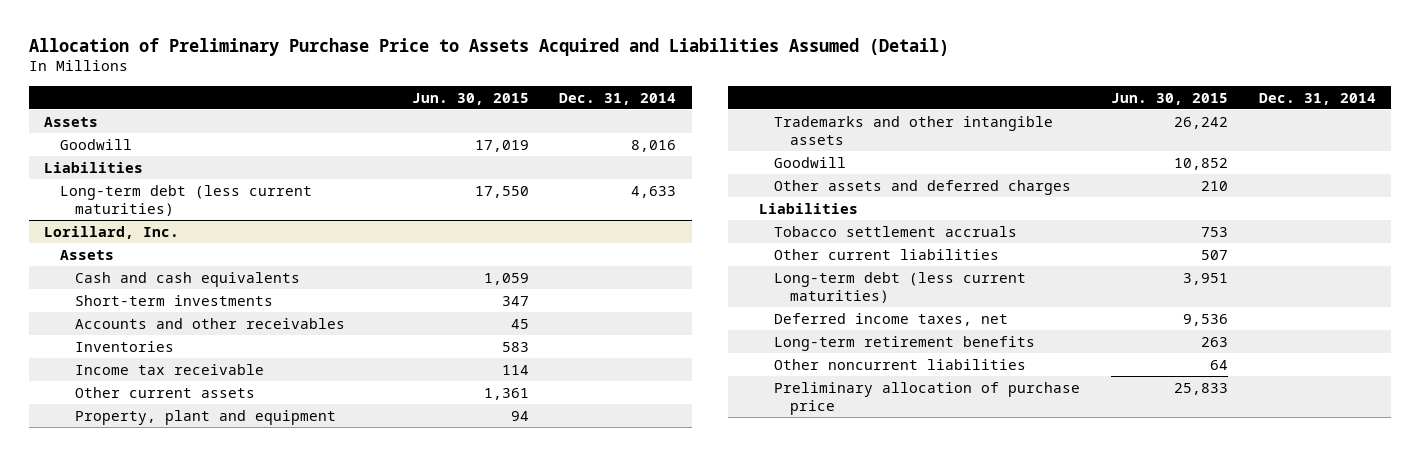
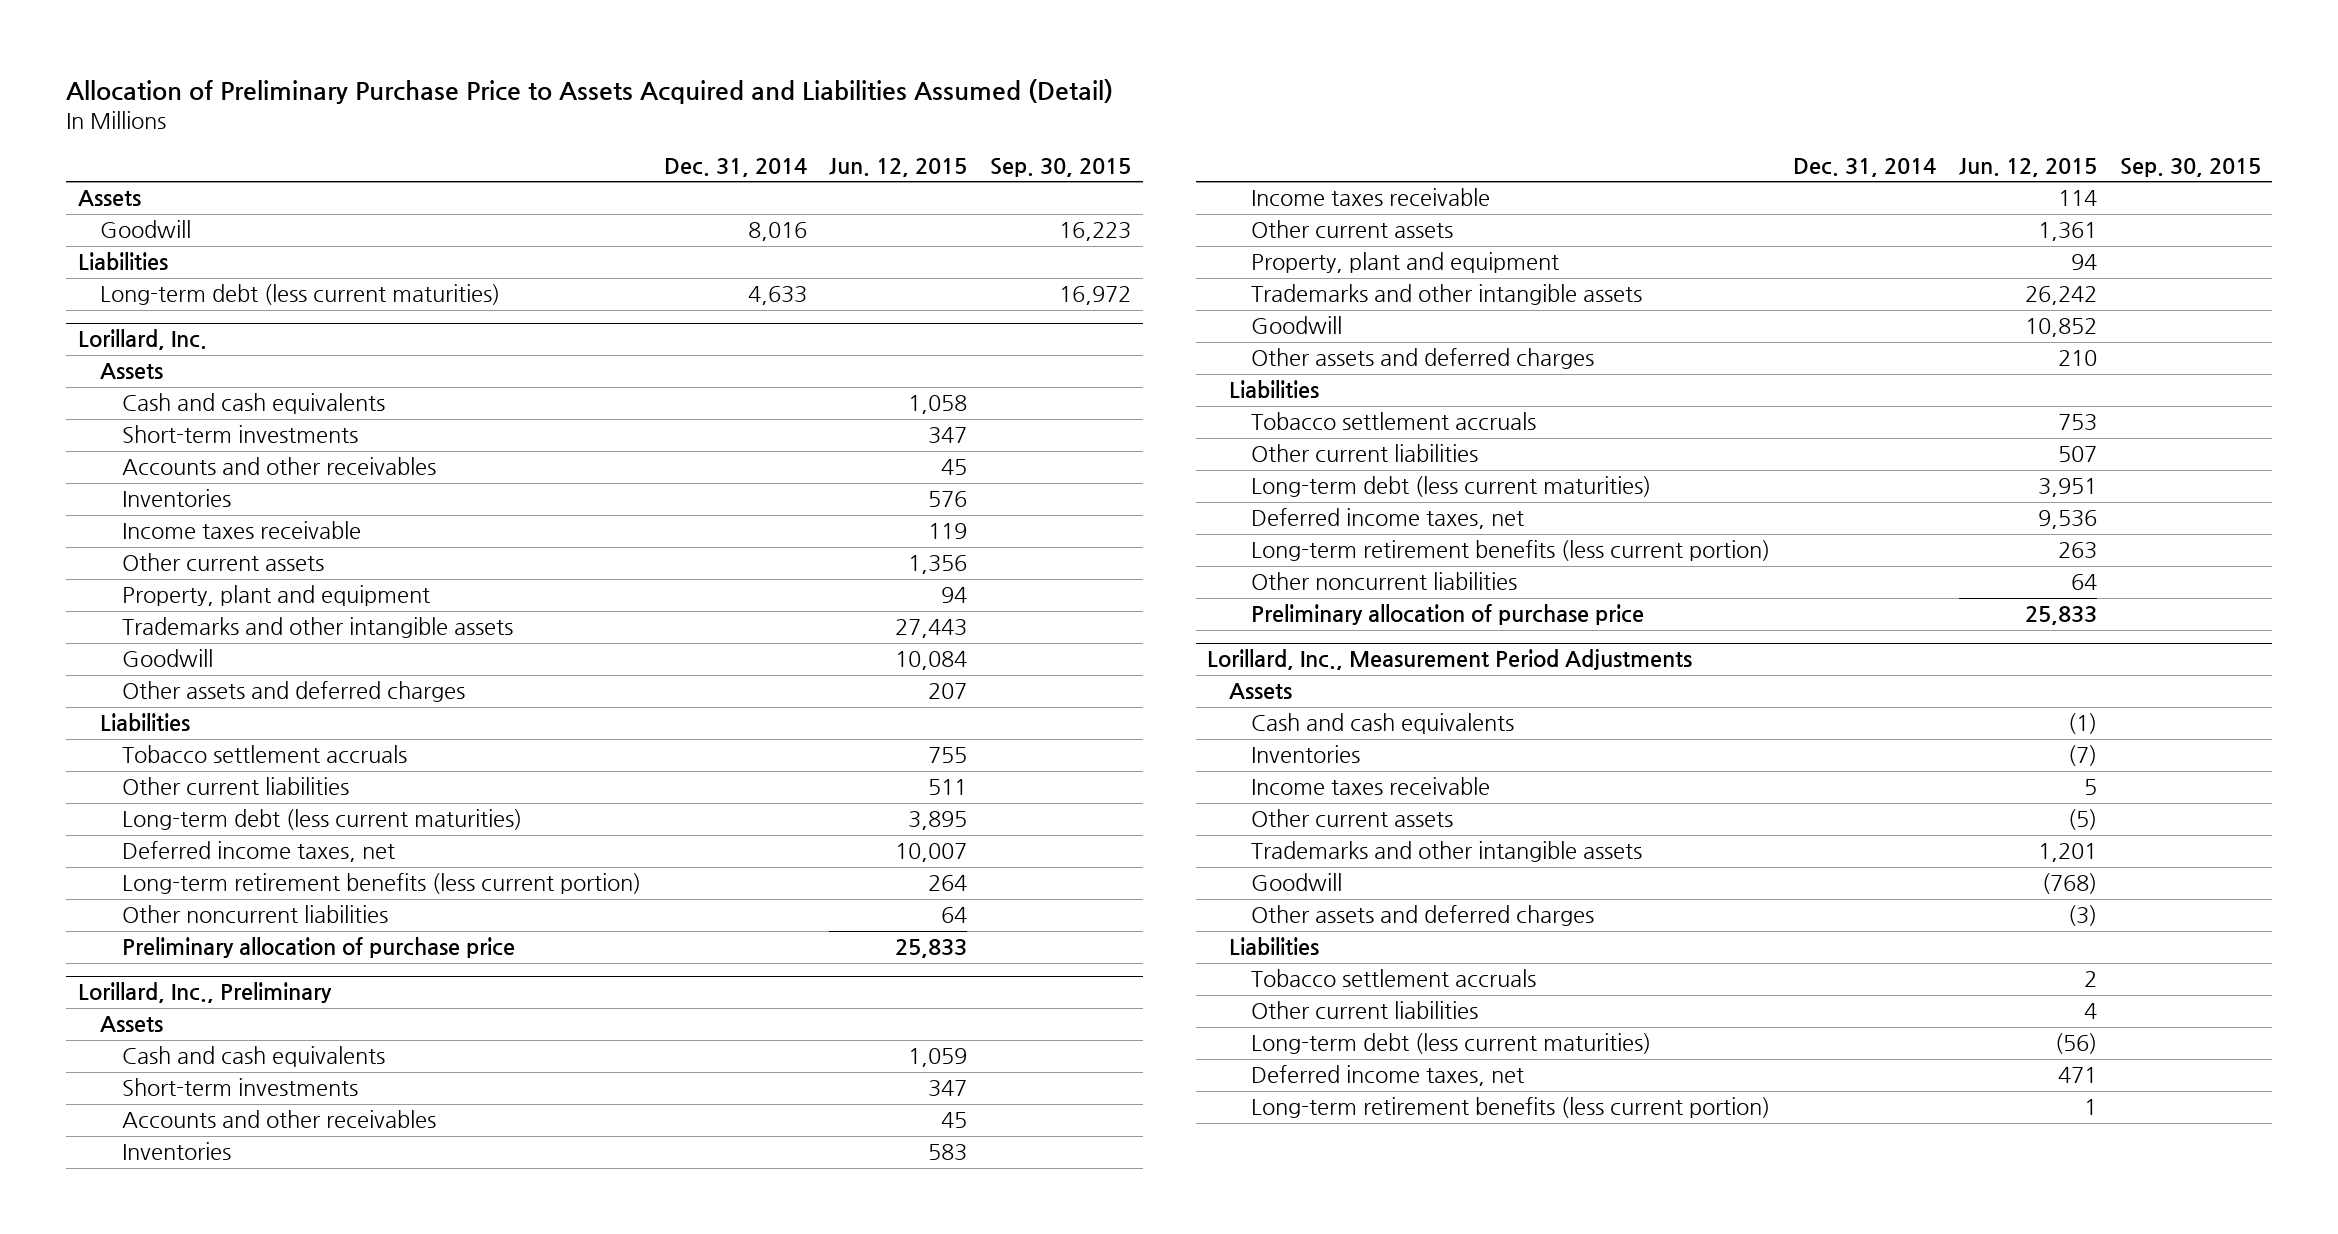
[411,92,529,105] Jun. 30, 2015 -> none
none -> [829,157,968,177] Jun. 12, 2015
none -> [990,157,1132,177] Sep. 30, 2015
[75,363,265,375] Income tax receivable -> [121,521,361,540] Income taxes receivable
[774,335,1036,351] Long-term retirement benefits -> [121,873,641,895] Long-term retirement benefits (less current portion)
none -> [77,982,332,1004] Lorillard, Inc., Preliminary
none -> [99,1016,163,1033] Assets
none -> [121,1046,385,1068] Cash and cash equivalents
none -> [121,1078,358,1097] Short-term investments
none -> [121,1110,436,1129] Accounts and other receivables
none -> [121,1142,231,1161] Inventories
none -> [1251,188,1491,207] Income taxes receivable
none -> [1251,220,1454,239] Other current assets
none -> [1251,252,1560,274] Property, plant and equipment
none -> [1251,284,1643,306] Trademarks and other intangible assets
none -> [1251,316,1343,335] Goodwill
none -> [1251,348,1595,370] Other assets and deferred charges
none -> [1229,380,1320,399] Liabilities
none -> [1251,412,1537,431] Tobacco settlement accruals
none -> [1251,444,1479,463] Other current liabilities
none -> [1251,476,1652,498] Long-term debt (less current maturities)
none -> [1251,508,1525,530] Deferred income taxes, net
none -> [1251,540,1771,562] Long-term retirement benefits (less current portion)
none -> [1251,572,1518,591] Other noncurrent liabilities
none -> [1251,604,1645,626] Preliminary allocation of purchase price
none -> [1207,649,1693,671] Lorillard, Inc., Measurement Period Adjustments
none -> [1229,683,1293,700] Assets
none -> [1251,713,1515,735] Cash and cash equivalents
none -> [1251,745,1361,764] Inventories
none -> [1251,777,1491,796] Income taxes receivable
none -> [1251,809,1454,828] Other current assets
none -> [1251,841,1643,863] Trademarks and other intangible assets
none -> [1251,873,1343,892] Goodwill
none -> [1251,905,1595,927] Other assets and deferred charges
none -> [1229,937,1320,956] Liabilities
none -> [1251,969,1537,988] Tobacco settlement accruals
none -> [1251,1001,1479,1020] Other current liabilities
none -> [1251,1033,1652,1055] Long-term debt (less current maturities)
none -> [1251,1065,1525,1087] Deferred income taxes, net
none -> [1251,1097,1771,1119] Long-term retirement benefits (less current portion)

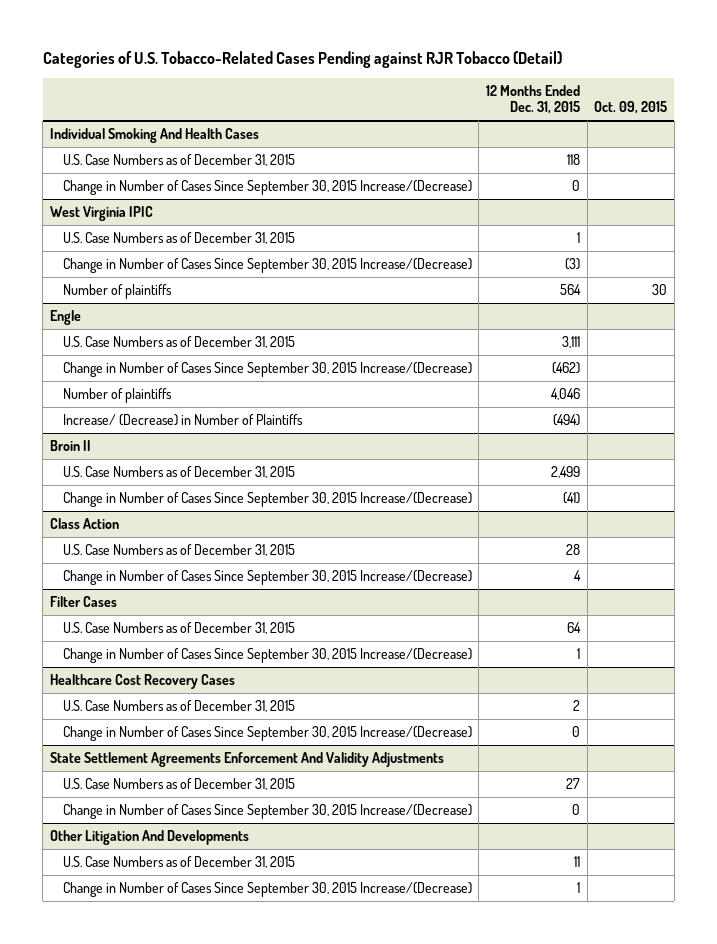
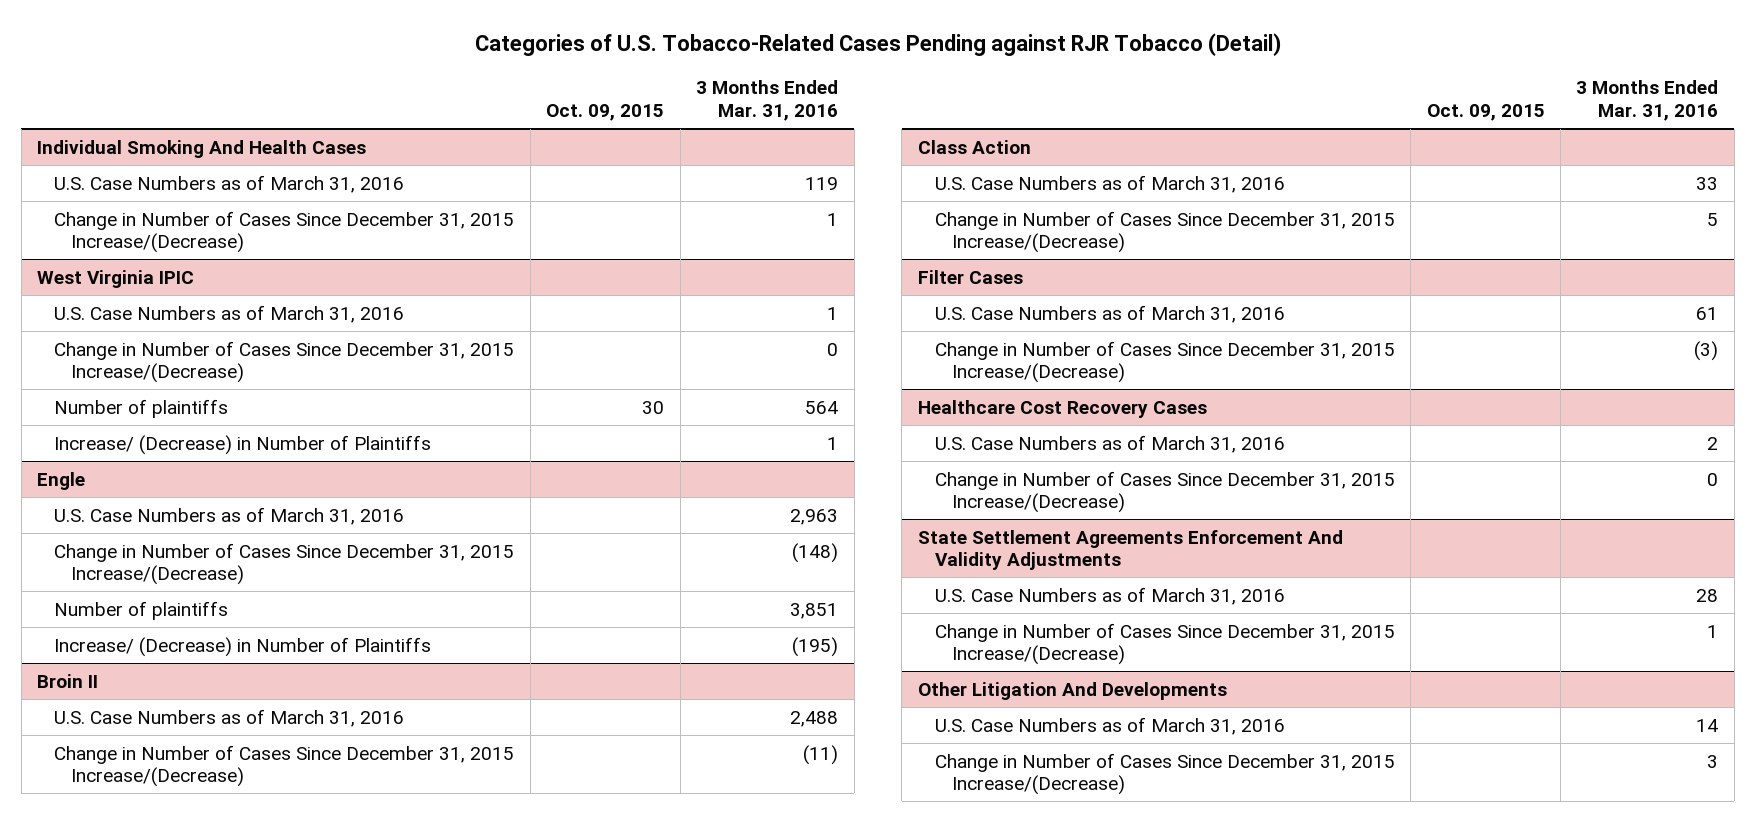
[485,85,580,115] 12 Months Ended Dec. 31, 2015 -> none
none -> [696,80,839,122] 3 Months Ended Mar. 31, 2016
[62,154,295,167] U.S. Case Numbers as of December 31, 2015 -> [54,174,405,193] U.S. Case Numbers as of March 31, 2016
[62,180,472,196] Change in Number of Cases Since September 30, 2015 Increase/(Decrease) -> [54,210,515,254] Change in Number of Cases Since December 31, 2015 Increase/(Decrease)
[62,232,295,245] U.S. Case Numbers as of December 31, 2015 -> [54,304,405,323] U.S. Case Numbers as of March 31, 2016
[62,258,472,274] Change in Number of Cases Since September 30, 2015 Increase/(Decrease) -> [54,340,515,384] Change in Number of Cases Since December 31, 2015 Increase/(Decrease)
none -> [54,434,432,455] Increase/ (Decrease) in Number of Plaintiffs
[62,336,295,349] U.S. Case Numbers as of December 31, 2015 -> [54,506,405,525] U.S. Case Numbers as of March 31, 2016
[62,362,472,378] Change in Number of Cases Since September 30, 2015 Increase/(Decrease) -> [54,542,515,586] Change in Number of Cases Since December 31, 2015 Increase/(Decrease)
[62,466,295,479] U.S. Case Numbers as of December 31, 2015 -> [54,708,405,727] U.S. Case Numbers as of March 31, 2016
[62,492,472,508] Change in Number of Cases Since September 30, 2015 Increase/(Decrease) -> [54,744,515,788] Change in Number of Cases Since December 31, 2015 Increase/(Decrease)
[62,544,295,557] U.S. Case Numbers as of December 31, 2015 -> [934,174,1285,193] U.S. Case Numbers as of March 31, 2016
[62,570,472,586] Change in Number of Cases Since September 30, 2015 Increase/(Decrease) -> [934,210,1395,254] Change in Number of Cases Since December 31, 2015 Increase/(Decrease)
[62,622,295,635] U.S. Case Numbers as of December 31, 2015 -> [934,304,1285,323] U.S. Case Numbers as of March 31, 2016
[62,648,472,664] Change in Number of Cases Since September 30, 2015 Increase/(Decrease) -> [934,340,1395,384] Change in Number of Cases Since December 31, 2015 Increase/(Decrease)
[62,700,295,713] U.S. Case Numbers as of December 31, 2015 -> [934,434,1285,453] U.S. Case Numbers as of March 31, 2016
[62,726,472,742] Change in Number of Cases Since September 30, 2015 Increase/(Decrease) -> [934,470,1395,514] Change in Number of Cases Since December 31, 2015 Increase/(Decrease)
[62,778,295,791] U.S. Case Numbers as of December 31, 2015 -> [934,586,1285,605] U.S. Case Numbers as of March 31, 2016
[62,804,472,820] Change in Number of Cases Since September 30, 2015 Increase/(Decrease) -> [934,622,1395,666] Change in Number of Cases Since December 31, 2015 Increase/(Decrease)
[62,856,295,869] U.S. Case Numbers as of December 31, 2015 -> [934,716,1285,735] U.S. Case Numbers as of March 31, 2016
[62,882,472,898] Change in Number of Cases Since September 30, 2015 Increase/(Decrease) -> [934,752,1395,796] Change in Number of Cases Since December 31, 2015 Increase/(Decrease)

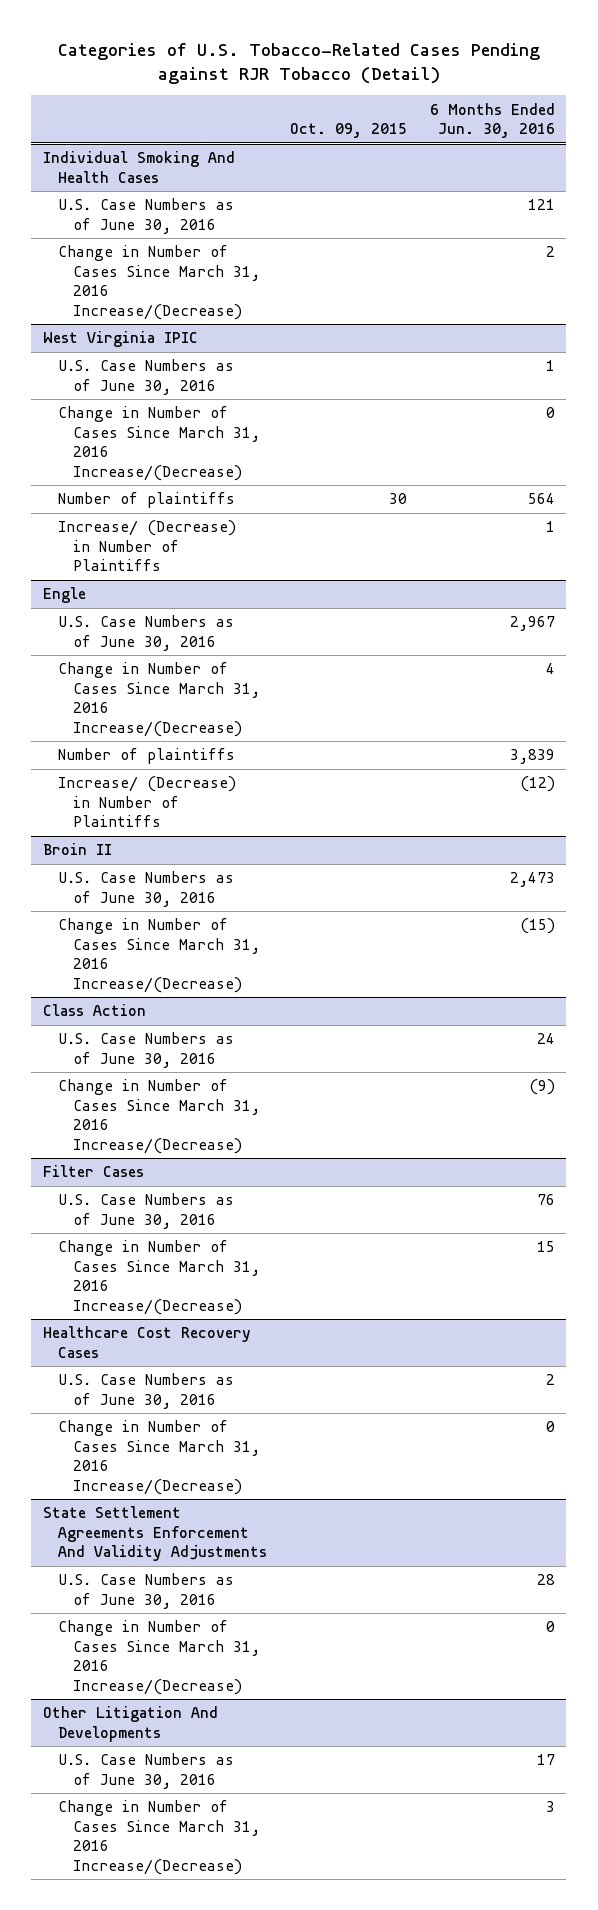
[696,80,839,122] 3 Months Ended Mar. 31, 2016 -> none
none -> [430,102,556,139] 6 Months Ended Jun. 30, 2016
[54,174,405,193] U.S. Case Numbers as of March 31, 2016 -> [58,198,235,234] U.S. Case Numbers as of June 30, 2016
[54,210,515,254] Change in Number of Cases Since December 31, 2015 Increase/(Decrease) -> [58,245,261,320] Change in Number of Cases Since March 31, 2016 Increase/(Decrease)
[54,304,405,323] U.S. Case Numbers as of March 31, 2016 -> [58,359,235,395] U.S. Case Numbers as of June 30, 2016
[54,340,515,384] Change in Number of Cases Since December 31, 2015 Increase/(Decrease) -> [58,406,261,481] Change in Number of Cases Since March 31, 2016 Increase/(Decrease)
[54,506,405,525] U.S. Case Numbers as of March 31, 2016 -> [58,615,235,651] U.S. Case Numbers as of June 30, 2016
[54,542,515,586] Change in Number of Cases Since December 31, 2015 Increase/(Decrease) -> [58,662,261,737] Change in Number of Cases Since March 31, 2016 Increase/(Decrease)
[54,708,405,727] U.S. Case Numbers as of March 31, 2016 -> [58,871,235,907] U.S. Case Numbers as of June 30, 2016
[54,744,515,788] Change in Number of Cases Since December 31, 2015 Increase/(Decrease) -> [58,918,261,993] Change in Number of Cases Since March 31, 2016 Increase/(Decrease)
[934,174,1285,193] U.S. Case Numbers as of March 31, 2016 -> [58,1032,235,1068] U.S. Case Numbers as of June 30, 2016
[934,210,1395,254] Change in Number of Cases Since December 31, 2015 Increase/(Decrease) -> [58,1079,261,1154] Change in Number of Cases Since March 31, 2016 Increase/(Decrease)
[934,304,1285,323] U.S. Case Numbers as of March 31, 2016 -> [58,1193,235,1229] U.S. Case Numbers as of June 30, 2016
[934,340,1395,384] Change in Number of Cases Since December 31, 2015 Increase/(Decrease) -> [58,1240,261,1315] Change in Number of Cases Since March 31, 2016 Increase/(Decrease)
[934,434,1285,453] U.S. Case Numbers as of March 31, 2016 -> [58,1373,235,1409] U.S. Case Numbers as of June 30, 2016
[934,470,1395,514] Change in Number of Cases Since December 31, 2015 Increase/(Decrease) -> [58,1420,261,1495] Change in Number of Cases Since March 31, 2016 Increase/(Decrease)
[934,586,1285,605] U.S. Case Numbers as of March 31, 2016 -> [58,1573,235,1609] U.S. Case Numbers as of June 30, 2016
[934,622,1395,666] Change in Number of Cases Since December 31, 2015 Increase/(Decrease) -> [58,1620,261,1695] Change in Number of Cases Since March 31, 2016 Increase/(Decrease)
[934,716,1285,735] U.S. Case Numbers as of March 31, 2016 -> [58,1753,235,1789] U.S. Case Numbers as of June 30, 2016
[934,752,1395,796] Change in Number of Cases Since December 31, 2015 Increase/(Decrease) -> [58,1800,261,1875] Change in Number of Cases Since March 31, 2016 Increase/(Decrease)

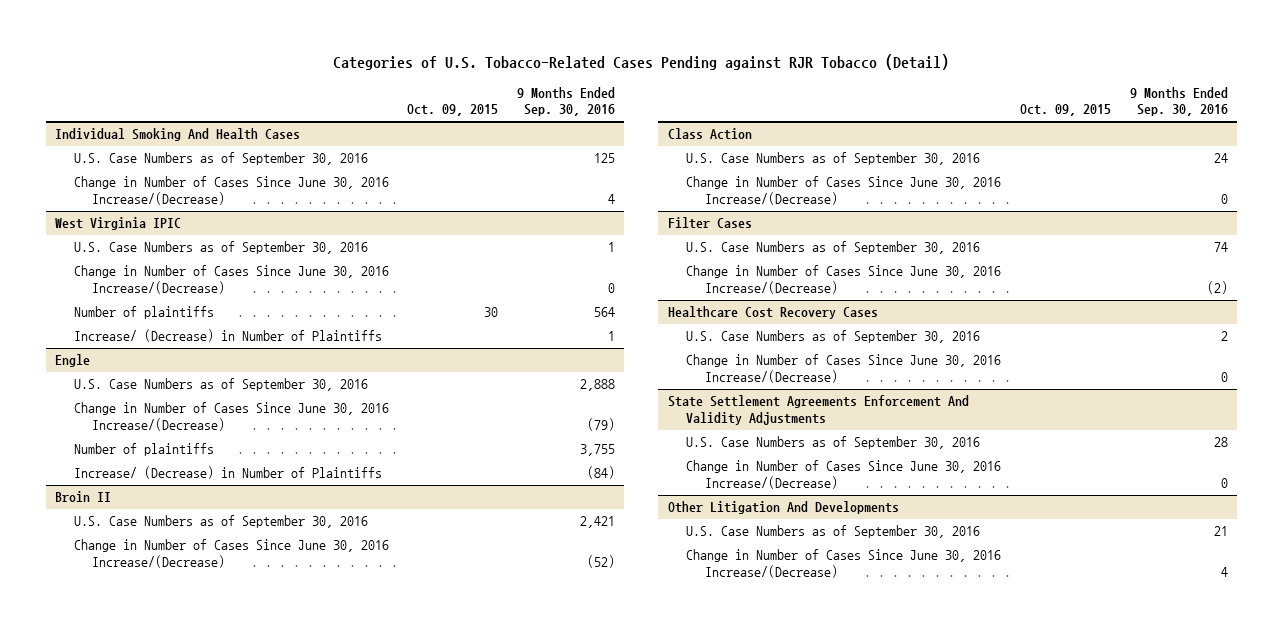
[430,102,556,139] 6 Months Ended Jun. 30, 2016 -> none
none -> [517,87,616,117] 9 Months Ended Sep. 30, 2016
[58,198,235,234] U.S. Case Numbers as of June 30, 2016 -> [73,152,368,166] U.S. Case Numbers as of September 30, 2016
[58,245,261,320] Change in Number of Cases Since March 31, 2016 Increase/(Decrease) -> [73,176,389,205] Change in Number of Cases Since June 30, 2016 Increase/(Decrease)
[58,359,235,395] U.S. Case Numbers as of June 30, 2016 -> [73,241,368,255] U.S. Case Numbers as of September 30, 2016
[58,406,261,481] Change in Number of Cases Since March 31, 2016 Increase/(Decrease) -> [73,265,389,294] Change in Number of Cases Since June 30, 2016 Increase/(Decrease)
[58,615,235,651] U.S. Case Numbers as of June 30, 2016 -> [73,378,368,392] U.S. Case Numbers as of September 30, 2016
[58,662,261,737] Change in Number of Cases Since March 31, 2016 Increase/(Decrease) -> [73,402,389,431] Change in Number of Cases Since June 30, 2016 Increase/(Decrease)
[58,871,235,907] U.S. Case Numbers as of June 30, 2016 -> [73,515,368,529] U.S. Case Numbers as of September 30, 2016
[58,918,261,993] Change in Number of Cases Since March 31, 2016 Increase/(Decrease) -> [73,539,389,568] Change in Number of Cases Since June 30, 2016 Increase/(Decrease)
[58,1032,235,1068] U.S. Case Numbers as of June 30, 2016 -> [686,152,981,166] U.S. Case Numbers as of September 30, 2016
[58,1079,261,1154] Change in Number of Cases Since March 31, 2016 Increase/(Decrease) -> [686,176,1002,205] Change in Number of Cases Since June 30, 2016 Increase/(Decrease)
[58,1193,235,1229] U.S. Case Numbers as of June 30, 2016 -> [686,241,981,255] U.S. Case Numbers as of September 30, 2016
[58,1240,261,1315] Change in Number of Cases Since March 31, 2016 Increase/(Decrease) -> [686,265,1002,294] Change in Number of Cases Since June 30, 2016 Increase/(Decrease)
[58,1373,235,1409] U.S. Case Numbers as of June 30, 2016 -> [686,330,981,344] U.S. Case Numbers as of September 30, 2016
[58,1420,261,1495] Change in Number of Cases Since March 31, 2016 Increase/(Decrease) -> [686,354,1002,383] Change in Number of Cases Since June 30, 2016 Increase/(Decrease)
[58,1573,235,1609] U.S. Case Numbers as of June 30, 2016 -> [686,436,981,450] U.S. Case Numbers as of September 30, 2016
[58,1620,261,1695] Change in Number of Cases Since March 31, 2016 Increase/(Decrease) -> [686,460,1002,489] Change in Number of Cases Since June 30, 2016 Increase/(Decrease)
[58,1753,235,1789] U.S. Case Numbers as of June 30, 2016 -> [686,525,981,539] U.S. Case Numbers as of September 30, 2016
[58,1800,261,1875] Change in Number of Cases Since March 31, 2016 Increase/(Decrease) -> [686,549,1002,578] Change in Number of Cases Since June 30, 2016 Increase/(Decrease)

